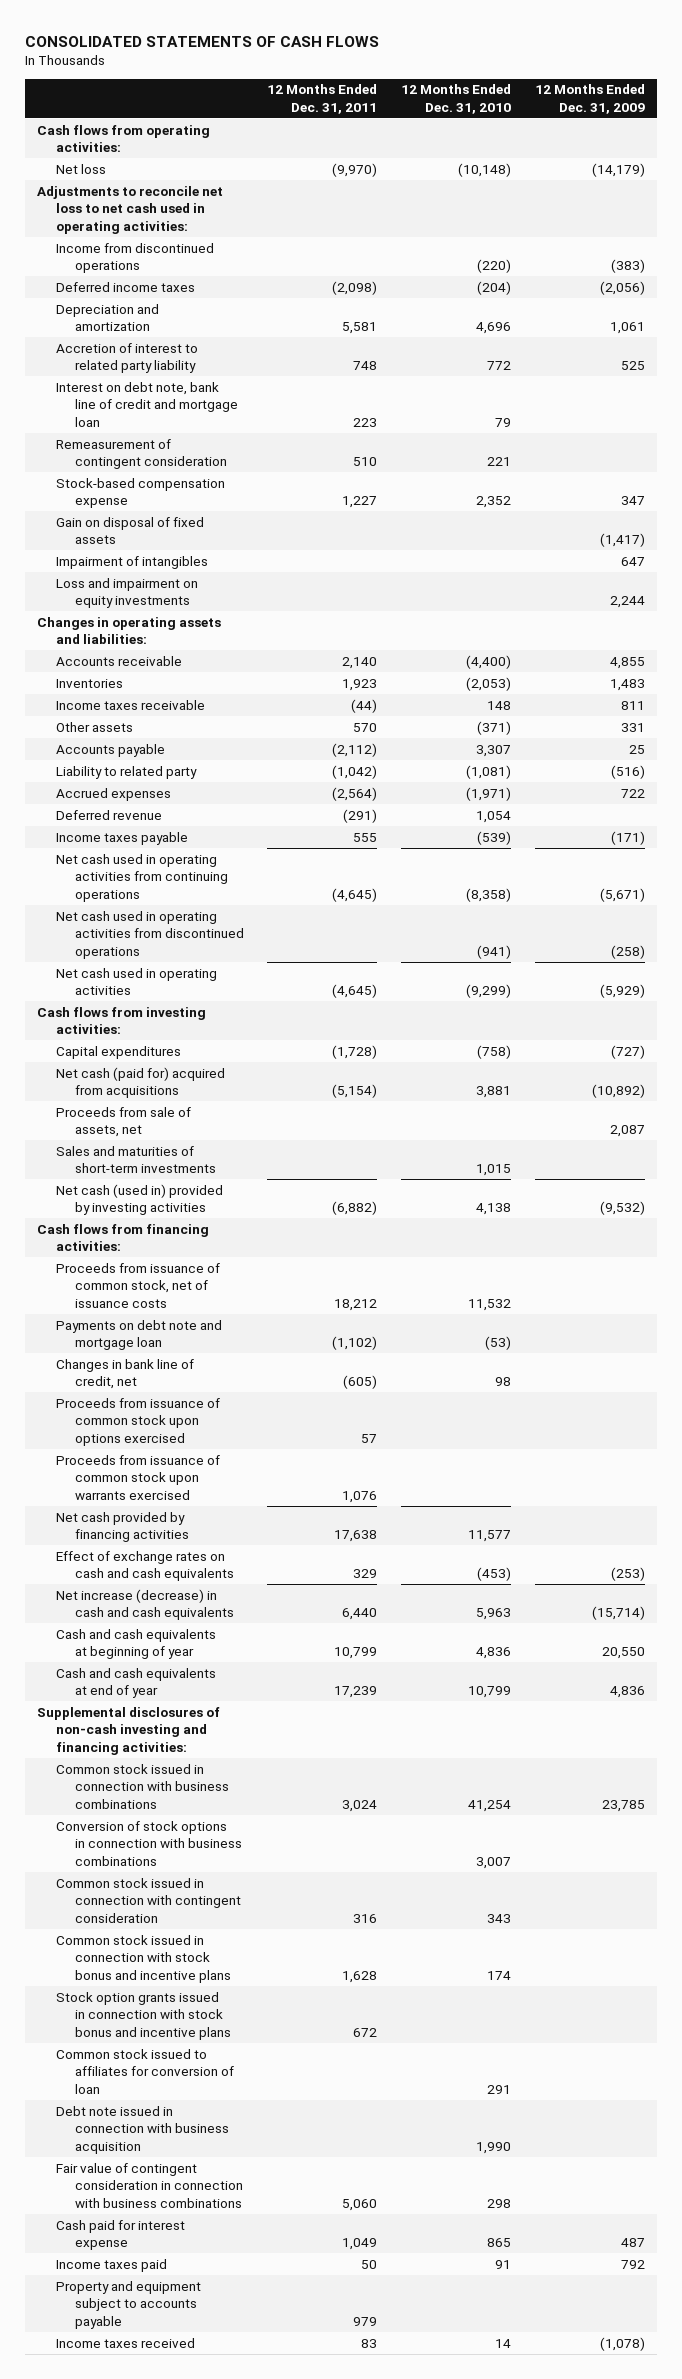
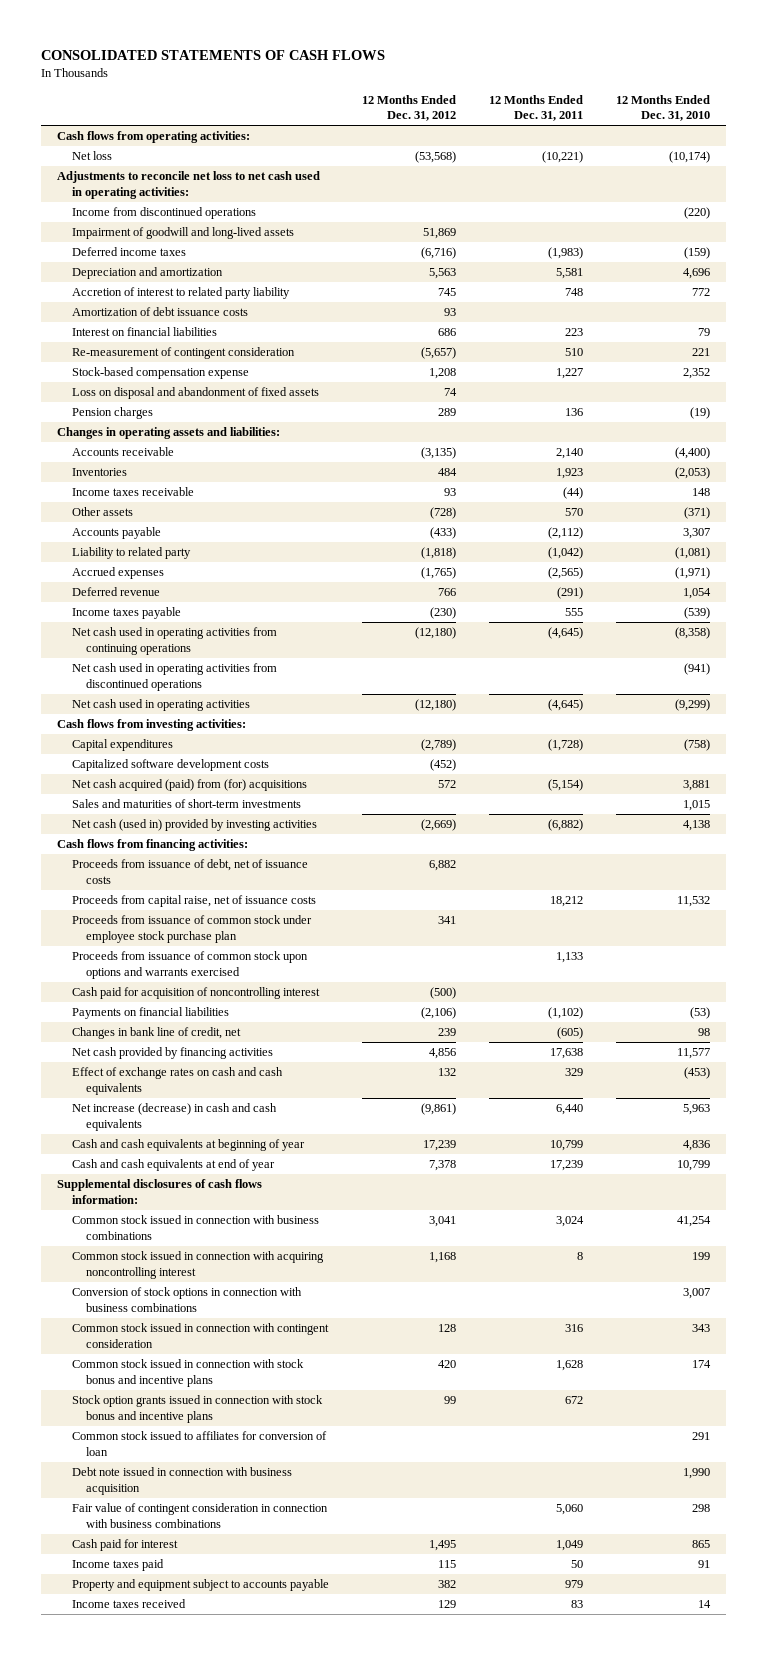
[534,84,645,114] 12 Months Ended Dec. 31, 2009 -> none
none -> [361,94,456,121] 12 Months Ended Dec. 31, 2012
[332,162,378,177] (9,970) -> [541,151,583,164] (10,221)
[458,162,512,177] (10,148) -> [668,151,710,164] (10,174)
none -> [71,227,294,240] Impairment of goodwill and long-lived assets
[332,280,378,295] (2,098) -> [547,247,583,260] (1,983)
[477,280,512,295] (204) -> [683,247,710,260] (159)
none -> [71,307,248,317] Amortization of debt issuance costs
[55,381,238,427] Interest on debt note, bank line of credit and mortgage loan -> [71,327,217,337] Interest on financial liabilities
[55,438,227,470] Remeasurement of contingent consideration -> [71,347,295,360] Re-measurement of contingent consideration
[55,555,208,569] Impairment of intangibles -> none
[55,577,198,609] Loss and impairment on equity investments -> none
[55,516,204,545] Gain on disposal of fixed assets -> [71,387,319,400] Loss on disposal and abandonment of fixed assets
none -> [71,407,153,420] Pension charges
[332,786,378,801] (2,564) -> [547,567,583,580] (2,565)
[55,1106,191,1138] Proceeds from sale of assets, net -> none
none -> [71,759,269,772] Capitalized software development costs
[55,1066,225,1099] Net cash (paid for) acquired from acquisitions -> [71,779,307,792] Net cash acquired (paid) from (for) acquisitions
none -> [71,859,308,884] Proceeds from issuance of debt, net of issuance costs
[55,1262,220,1308] Proceeds from issuance of common stock, net of issuance costs -> [71,895,316,908] Proceeds from capital raise, net of issuance costs
none -> [71,915,312,943] Proceeds from issuance of common stock under employee stock purchase plan
none -> [71,951,308,979] Proceeds from issuance of common stock upon options and warrants exercised
none -> [71,987,320,1000] Cash paid for acquisition of noncontrolling interest
[55,1319,222,1351] Payments on debt note and mortgage loan -> [71,1007,229,1020] Payments on financial liabilities
[55,1397,220,1446] Proceeds from issuance of common stock upon options exercised -> none
[55,1454,220,1500] Proceeds from issuance of common stock upon warrants exercised -> none
[37,1706,221,1755] Supplemental disclosures of non-cash investing and financing activities: -> none
none -> [57,1179,263,1204] Supplemental disclosures of cash flows information:
none -> [71,1251,324,1279] Common stock issued in connection with acquiring noncontrolling interest
[55,2219,185,2251] Cash paid for interest expense -> [71,1539,178,1552] Cash paid for interest

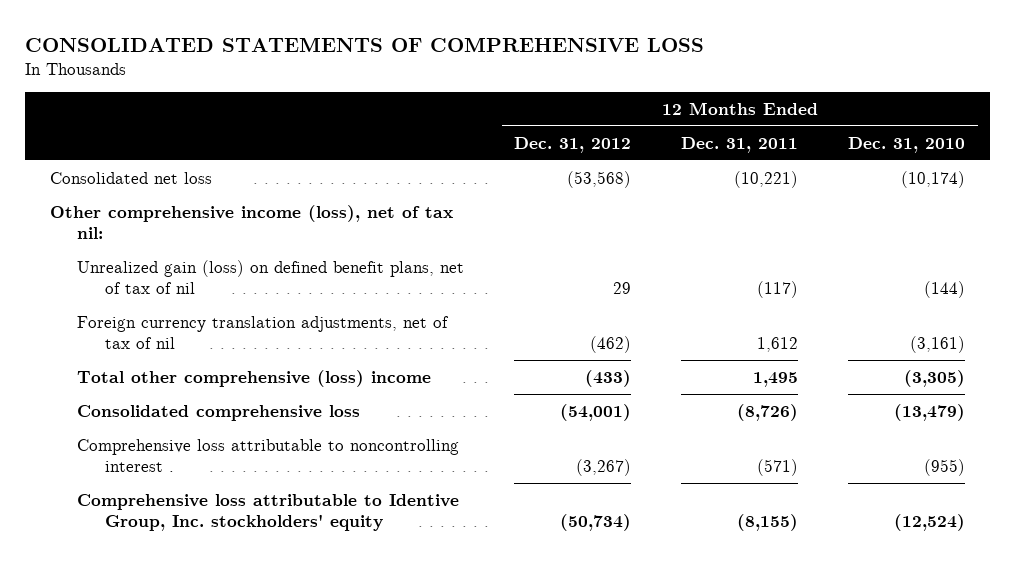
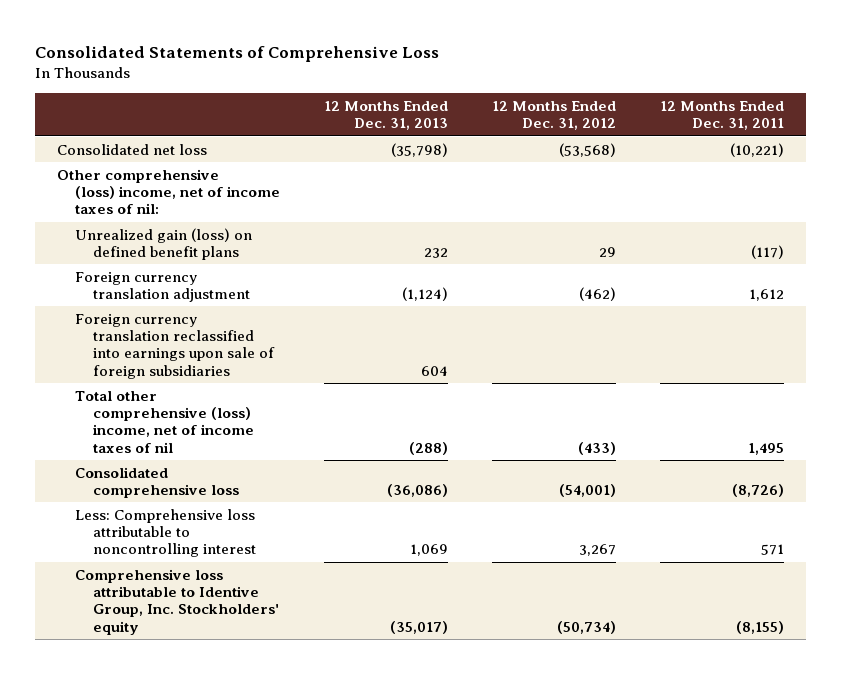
[25,36,705,52] CONSOLIDATED STATEMENTS OF COMPREHENSIVE LOSS -> [35,46,440,63] Consolidated Statements of Comprehensive Loss
[848,136,966,153] Dec. 31, 2010 -> none
none -> [324,100,449,131] 12 Months Ended Dec. 31, 2013
[50,204,454,239] Other comprehensive income (loss), net of tax nil: -> [57,168,281,215] Other comprehensive (loss) income, net of income taxes of nil:
[77,259,465,294] Unrealized gain (loss) on defined benefit plans, net of tax of nil -> [75,227,253,260] Unrealized gain (loss) on defined benefit plans
[77,315,450,349] Foreign currency translation adjustments, net of tax of nil -> [75,271,251,302] Foreign currency translation adjustment
none -> [75,313,276,379] Foreign currency translation reclassified into earnings upon sale of foreign subsidiaries
[77,369,432,387] Total other comprehensive (loss) income -> [75,390,255,453] Total other comprehensive (loss) income, net of income taxes of nil
[77,438,460,472] Comprehensive loss attributable to noncontrolling interest . -> [75,508,257,558] Less: Comprehensive loss attributable to noncontrolling interest
[576,458,632,476] (3,267) -> [579,544,617,557] 3,267
[757,458,799,476] (571) -> [761,544,785,556] 571
[77,493,460,531] Comprehensive loss attributable to Identive Group, Inc. stockholders' equity -> [75,568,280,635] Comprehensive loss attributable to Identive Group, Inc. Stockholders' equity

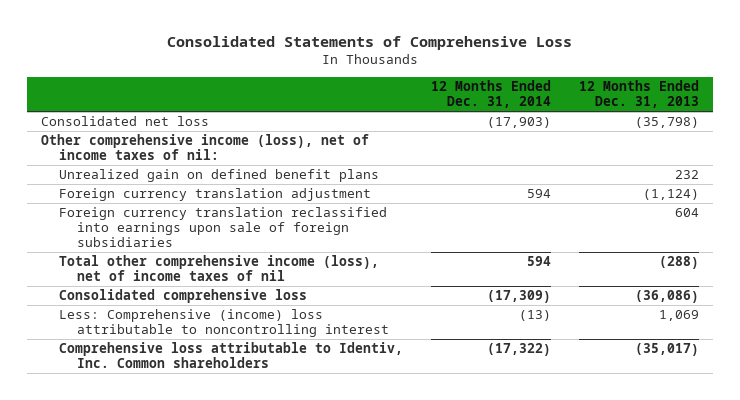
[492,100,617,131] 12 Months Ended Dec. 31, 2012 -> none
[660,100,785,131] 12 Months Ended Dec. 31, 2011 -> none
none -> [430,80,551,109] 12 Months Ended Dec. 31, 2014
[57,168,281,215] Other comprehensive (loss) income, net of income taxes of nil: -> [40,134,369,161] Other comprehensive income (loss), net of income taxes of nil:
[75,227,253,260] Unrealized gain (loss) on defined benefit plans -> [58,169,379,183] Unrealized gain on defined benefit plans
[75,390,255,453] Total other comprehensive (loss) income, net of income taxes of nil -> [58,255,379,282] Total other comprehensive income (loss), net of income taxes of nil
[75,508,257,558] Less: Comprehensive loss attributable to noncontrolling interest -> [58,309,390,338] Less: Comprehensive (income) loss attributable to noncontrolling interest
[75,568,280,635] Comprehensive loss attributable to Identive Group, Inc. Stockholders' equity -> [58,342,403,369] Comprehensive loss attributable to Identiv, Inc. Common shareholders

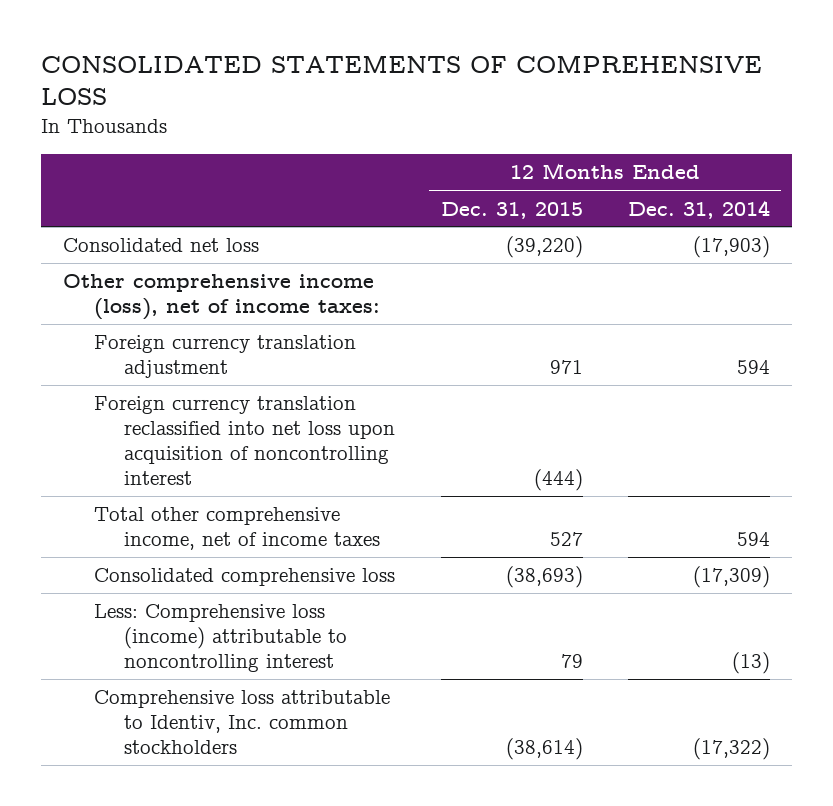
[166,35,572,50] Consolidated Statements of Comprehensive Loss -> [40,55,762,106] CONSOLIDATED STATEMENTS OF COMPREHENSIVE LOSS
[579,80,700,109] 12 Months Ended Dec. 31, 2013 -> none
none -> [440,201,583,219] Dec. 31, 2015
[58,169,379,183] Unrealized gain on defined benefit plans -> none
[40,134,369,161] Other comprehensive income (loss), net of income taxes of nil: -> [63,274,380,321] Other comprehensive income (loss), net of income taxes:
[58,207,387,248] Foreign currency translation reclassified into earnings upon sale of foreign subsidiaries -> none
none -> [93,396,396,485] Foreign currency translation reclassified into net loss upon acquisition of noncontrolling interest
[58,255,379,282] Total other comprehensive income (loss), net of income taxes of nil -> [93,507,381,551] Total other comprehensive income, net of income taxes
[58,309,390,338] Less: Comprehensive (income) loss attributable to noncontrolling interest -> [93,604,348,673] Less: Comprehensive loss (income) attributable to noncontrolling interest
[58,342,403,369] Comprehensive loss attributable to Identiv, Inc. Common shareholders -> [93,690,390,755] Comprehensive loss attributable to Identiv, Inc. common stockholders

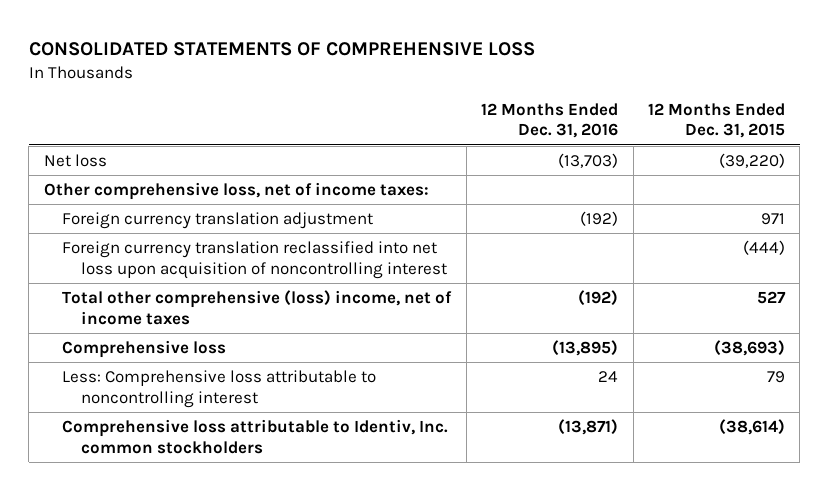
[627,199,770,219] Dec. 31, 2014 -> none
none -> [481,102,619,139] 12 Months Ended Dec. 31, 2016
[63,238,260,253] Consolidated net loss -> [43,153,107,167] Net loss
[63,274,380,321] Other comprehensive income (loss), net of income taxes: -> [43,181,429,200] Other comprehensive loss, net of income taxes:
[93,507,381,551] Total other comprehensive income, net of income taxes -> [62,289,453,325] Total other comprehensive (loss) income, net of income taxes
[93,568,395,587] Consolidated comprehensive loss -> [62,339,227,358] Comprehensive loss
[93,604,348,673] Less: Comprehensive loss (income) attributable to noncontrolling interest -> [62,369,377,408] Less: Comprehensive loss attributable to noncontrolling interest

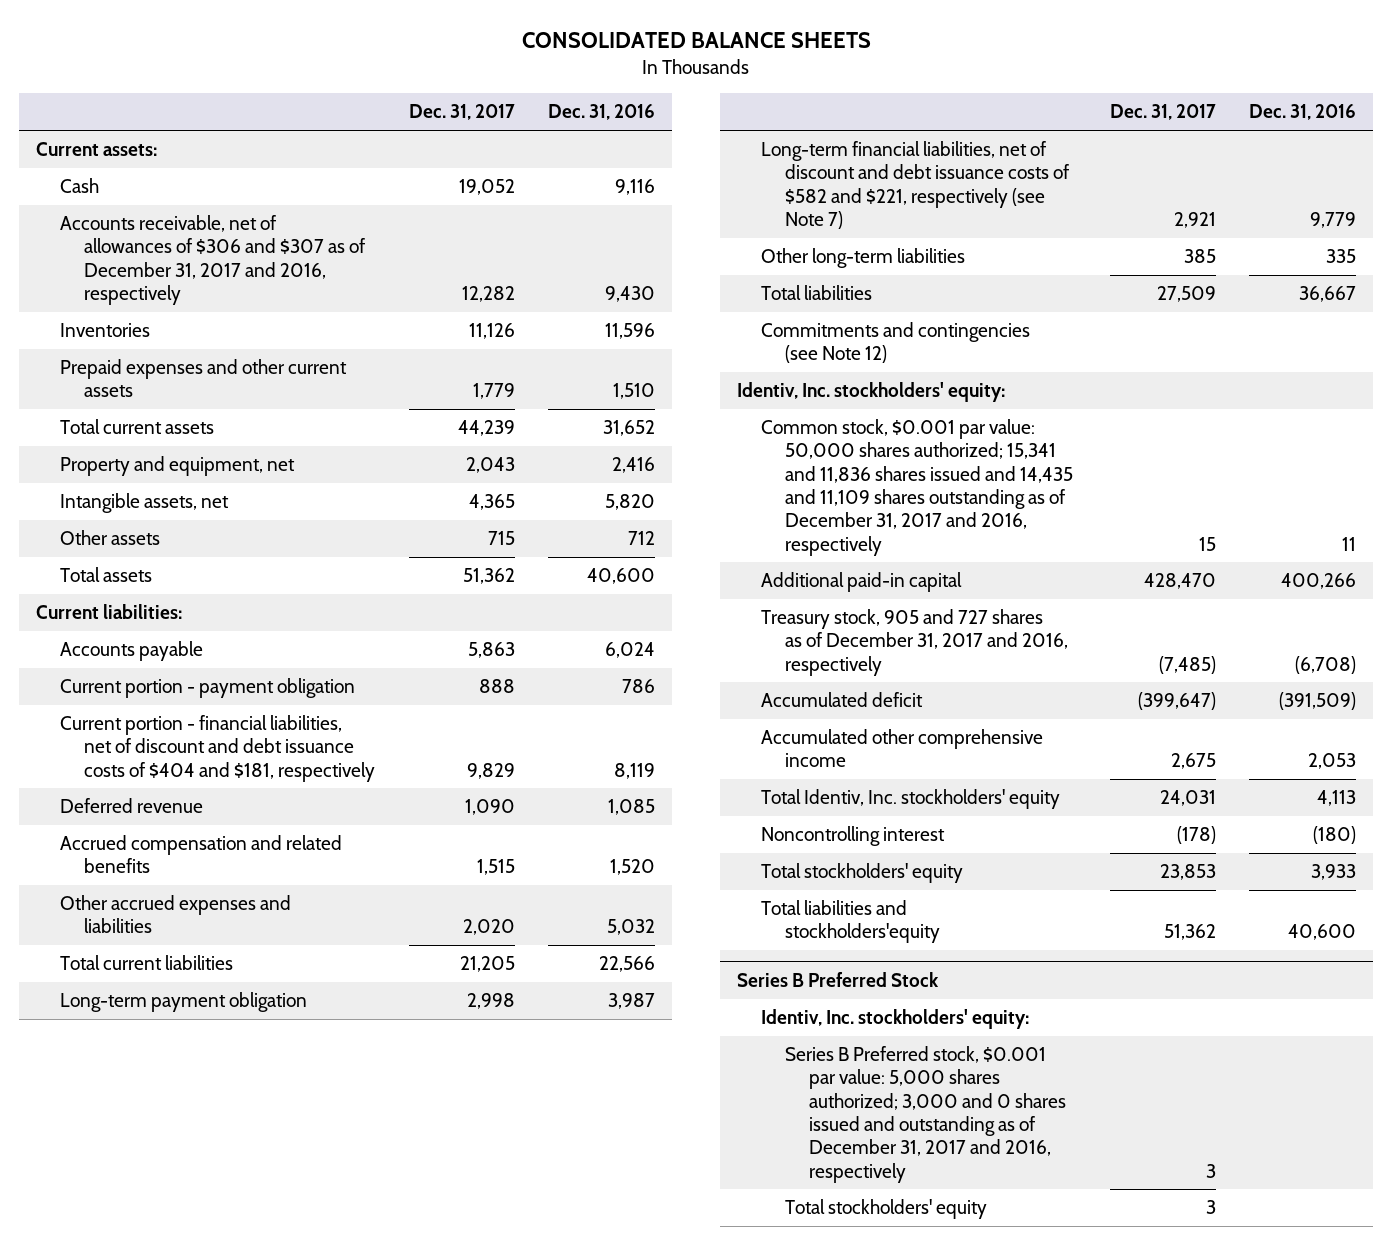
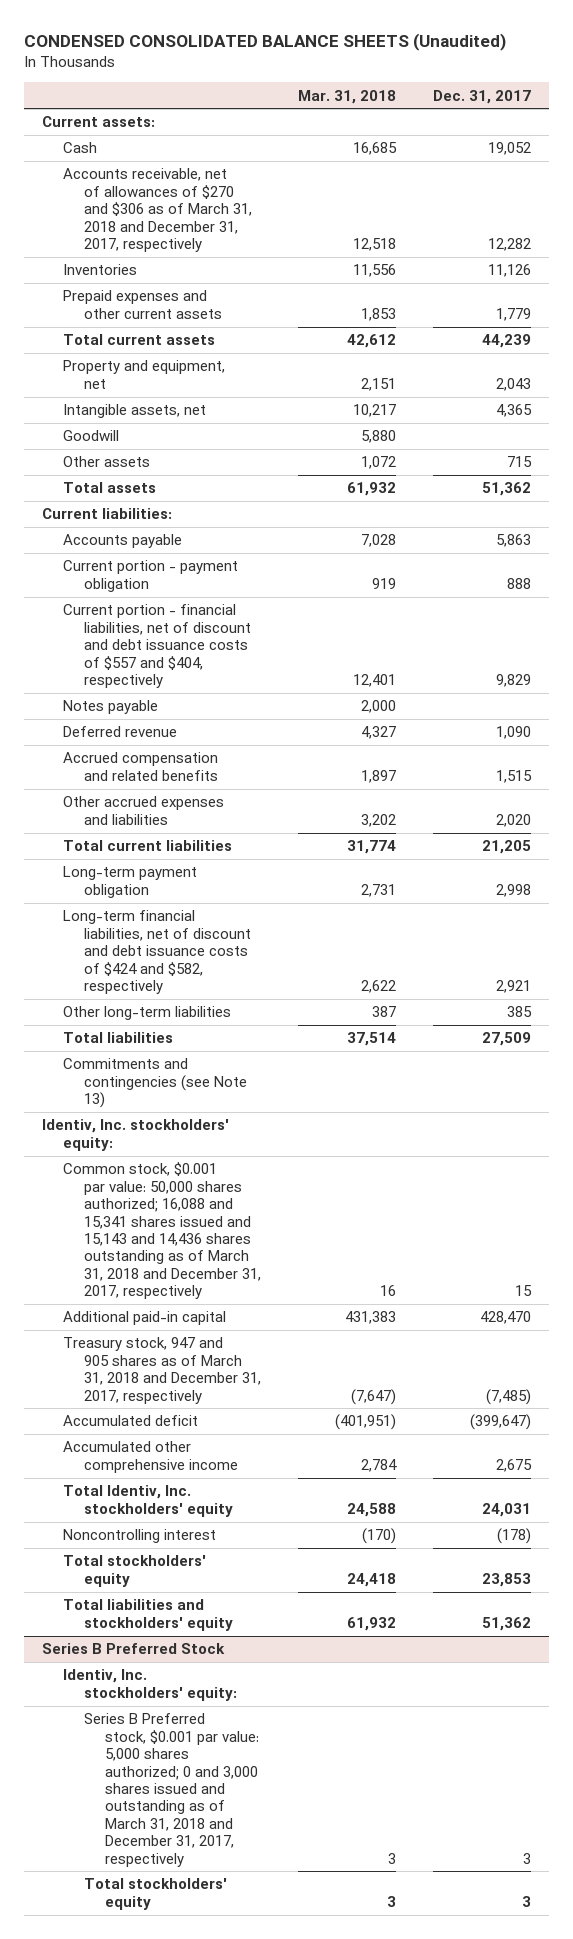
[521,32,871,49] CONSOLIDATED BALANCE SHEETS -> [23,33,506,52] CONDENSED CONSOLIDATED BALANCE SHEETS (Unaudited)
[548,104,656,121] Dec. 31, 2016 -> none
none -> [297,89,396,104] Mar. 31, 2018
[59,215,367,306] Accounts receivable, net of allowances of $306 and $307 as of December 31, 2017 and 2016, respectively -> [63,168,252,253] Accounts receivable, net of allowances of $270 and $306 as of March 31, 2018 and December 31, 2017, respectively
none -> [63,430,120,442] Goodwill
[59,715,376,782] Current portion - financial liabilities, net of discount and debt issuance costs of $404 and $181, respectively -> [63,604,251,689] Current portion - financial liabilities, net of discount and debt issuance costs of $557 and $404, respectively
none -> [63,700,159,715] Notes payable
[760,141,1070,230] Long-term financial liabilities, net of discount and debt issuance costs of $582 and $221, respectively (see Note 7) -> [63,910,251,995] Long-term financial liabilities, net of discount and debt issuance costs of $424 and $582, respectively
[760,322,1030,364] Commitments and contingencies (see Note 12) -> [63,1058,247,1109] Commitments and contingencies (see Note 13)
[760,419,1073,556] Common stock, $0.001 par value: 50,000 shares authorized; 15,341 and 11,836 shares issued and 14,435 and 11,109 shares outstanding as of December 31, 2017 and 2016, respectively -> [63,1162,261,1300] Common stock, $0.001 par value: 50,000 shares authorized; 16,088 and 15,341 shares issued and 15,143 and 14,436 shares outstanding as of March 31, 2018 and December 31, 2017, respectively
[760,609,1068,676] Treasury stock, 905 and 727 shares as of December 31, 2017 and 2016, respectively -> [63,1337,261,1404] Treasury stock, 947 and 905 shares as of March 31, 2018 and December 31, 2017, respectively
[760,900,940,944] Total liabilities and stockholders'equity -> [63,1599,233,1631] Total liabilities and stockholders' equity
[784,1046,1067,1183] Series B Preferred stock, $0.001 par value: 5,000 shares authorized; 3,000 and 0 shares issued and outstanding as of December 31, 2017 and 2016, respectively -> [83,1713,259,1867] Series B Preferred stock, $0.001 par value: 5,000 shares authorized; 0 and 3,000 shares issued and outstanding as of March 31, 2018 and December 31, 2017, respectively

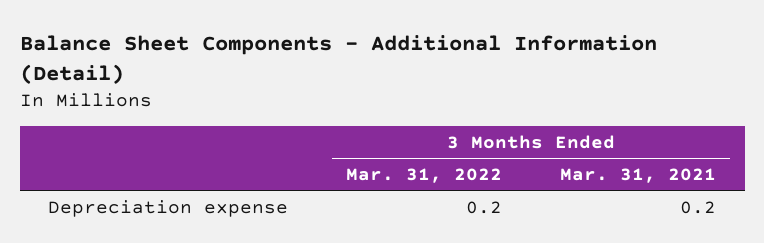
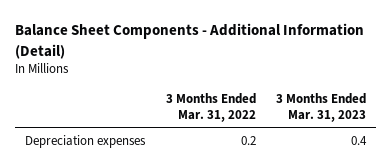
[559,168,716,184] Mar. 31, 2021 -> none
none -> [276,93,367,123] 3 Months Ended Mar. 31, 2023
[48,199,289,217] Depreciation expense -> [25,134,147,148] Depreciation expenses

